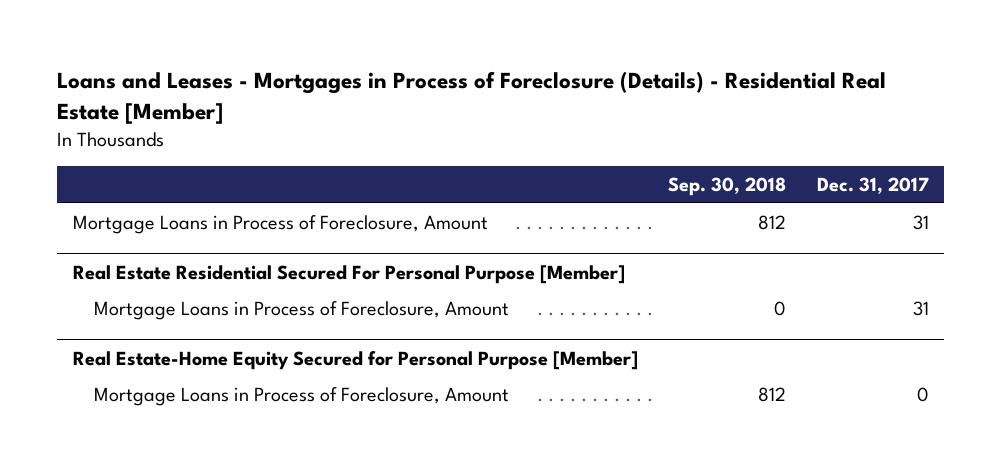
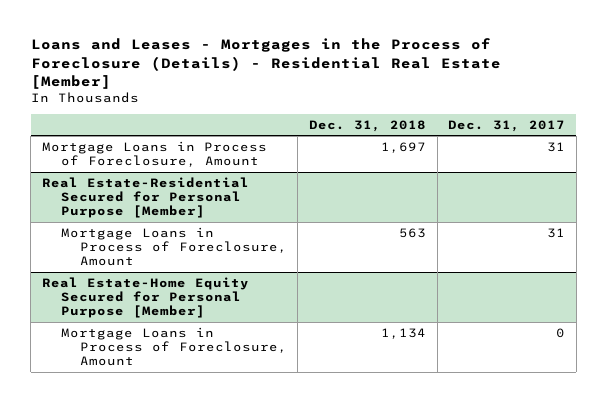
[57,71,887,125] Loans and Leases - Mortgages in Process of Foreclosure (Details) - Residential Real Estate [Member] -> [30,38,501,90] Loans and Leases - Mortgages in the Process of Foreclosure (Details) - Residential Real Estate [Member]
[668,176,787,196] Sep. 30, 2018 -> none
none -> [309,119,427,132] Dec. 31, 2018
[72,264,625,284] Real Estate Residential Secured For Personal Purpose [Member] -> [42,176,250,218] Real Estate-Residential Secured for Personal Purpose [Member]

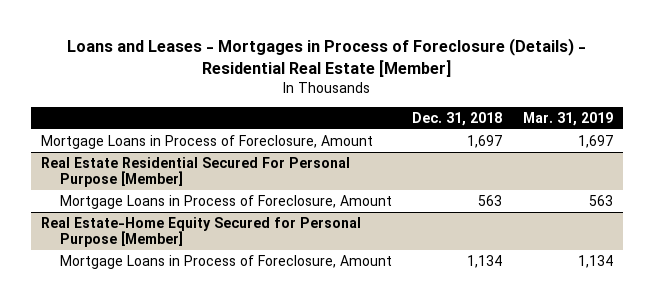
[30,38,501,90] Loans and Leases - Mortgages in the Process of Foreclosure (Details) - Residential Real Estate [Member] -> [66,38,586,78] Loans and Leases - Mortgages in Process of Foreclosure (Details) - Residential Real Estate [Member]
[448,119,566,132] Dec. 31, 2017 -> none
none -> [522,111,613,126] Mar. 31, 2019
[42,176,250,218] Real Estate-Residential Secured for Personal Purpose [Member] -> [41,156,351,188] Real Estate Residential Secured For Personal Purpose [Member]

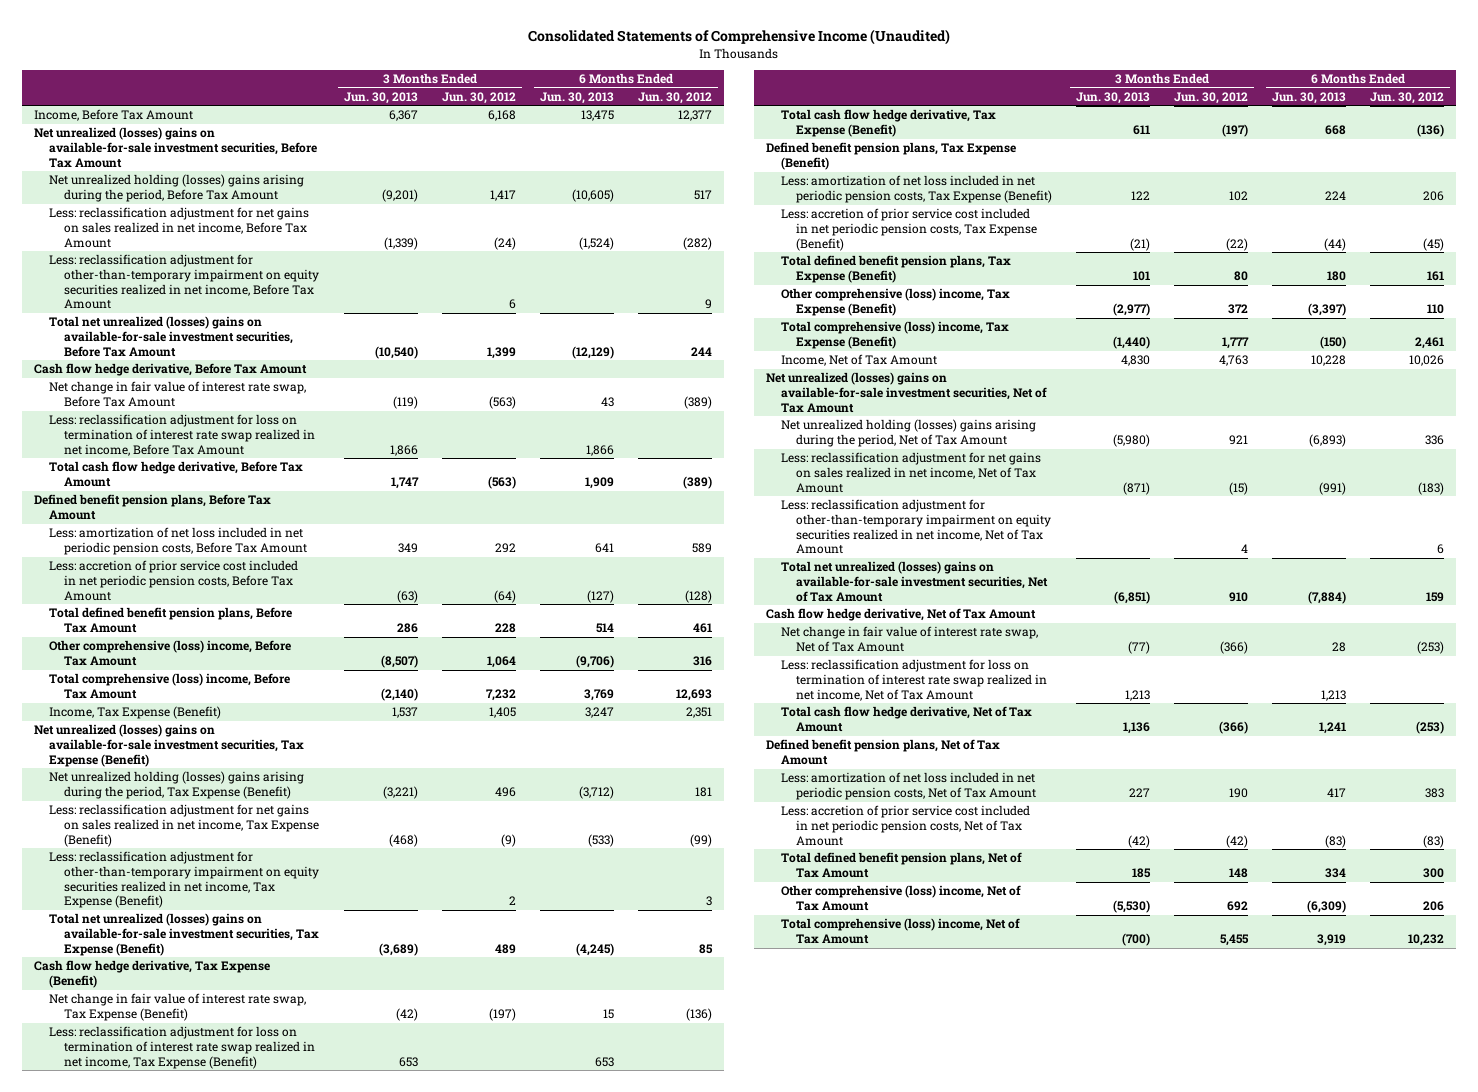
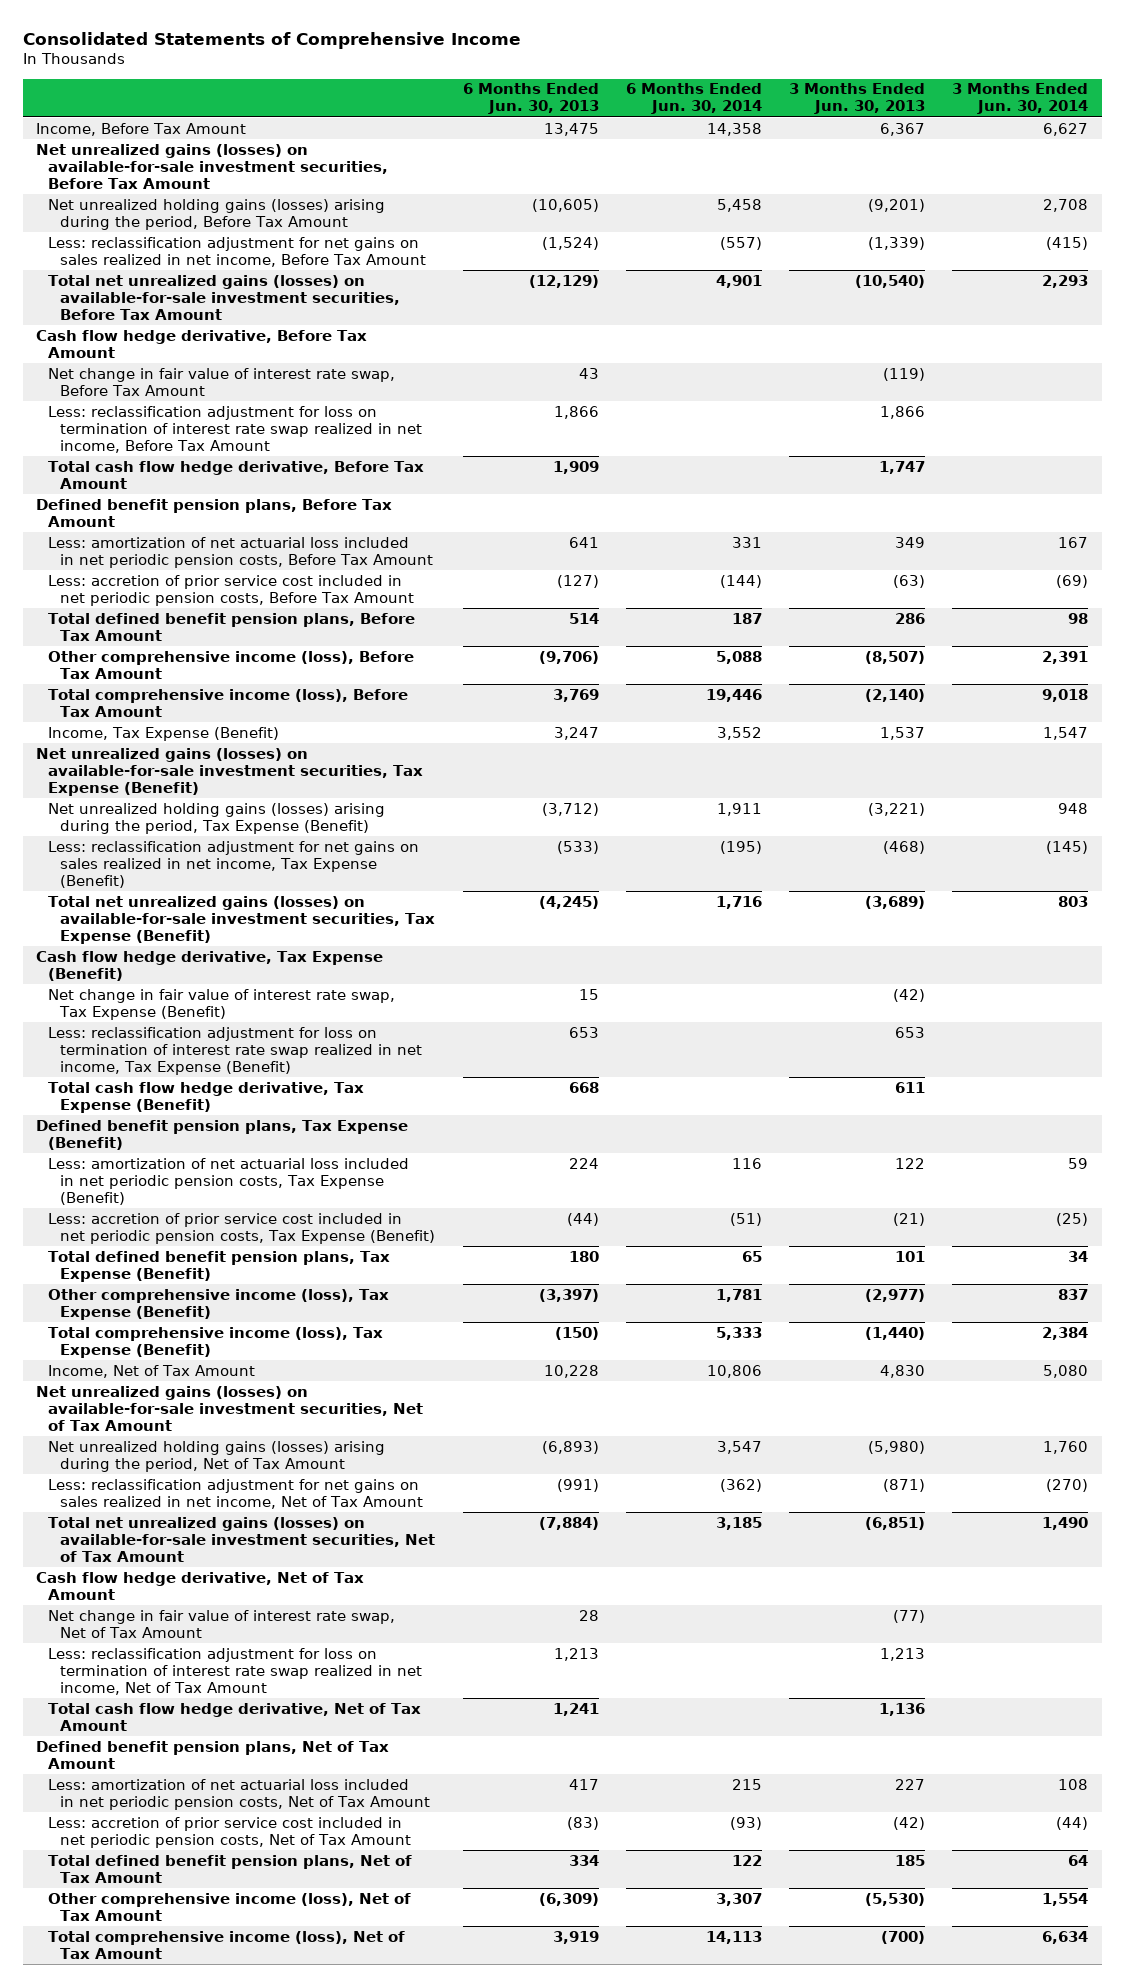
[528,29,951,46] Consolidated Statements of Comprehensive Income (Unaudited) -> [22,32,521,50] Consolidated Statements of Comprehensive Income
[441,91,516,104] Jun. 30, 2012 -> none
[637,91,712,104] Jun. 30, 2012 -> none
none -> [625,83,762,115] 6 Months Ended Jun. 30, 2014
none -> [952,83,1089,115] 3 Months Ended Jun. 30, 2014
[34,127,317,168] Net unrealized (losses) gains on available-for-sale investment securities, Before Tax Amount -> [36,143,389,189] Net unrealized gains (losses) on available-for-sale investment securities, Before Tax Amount
[48,174,304,202] Net unrealized holding (losses) gains arising during the period, Before Tax Amount -> [48,198,386,230] Net unrealized holding gains (losses) arising during the period, Before Tax Amount
[48,254,319,310] Less: reclassification adjustment for other-than-temporary impairment on equity securities realized in net income, Before Tax Amount -> none
[48,316,293,357] Total net unrealized (losses) gains on available-for-sale investment securities, Before Tax Amount -> [48,274,401,320] Total net unrealized gains (losses) on available-for-sale investment securities, Before Tax Amount
[48,527,307,555] Less: amortization of net loss included in net periodic pension costs, Before Tax Amount -> [48,536,434,568] Less: amortization of net actuarial loss included in net periodic pension costs, Before Tax Amount
[48,640,291,666] Other comprehensive (loss) income, Before Tax Amount -> [48,650,415,679] Other comprehensive income (loss), Before Tax Amount
[48,673,290,699] Total comprehensive (loss) income, Before Tax Amount -> [48,688,409,717] Total comprehensive income (loss), Before Tax Amount
[34,724,304,767] Net unrealized (losses) gains on available-for-sale investment securities, Tax Expense (Benefit) -> [36,747,424,796] Net unrealized gains (losses) on available-for-sale investment securities, Tax Expense (Benefit)
[48,771,304,799] Net unrealized holding (losses) gains arising during the period, Tax Expense (Benefit) -> [48,802,386,834] Net unrealized holding gains (losses) arising during the period, Tax Expense (Benefit)
[48,851,319,909] Less: reclassification adjustment for other-than-temporary impairment on equity securities realized in net income, Tax Expense (Benefit) -> none
[48,913,319,956] Total net unrealized (losses) gains on available-for-sale investment securities, Tax Expense (Benefit) -> [48,895,436,944] Total net unrealized gains (losses) on available-for-sale investment securities, Tax Expense (Benefit)
[780,175,1052,203] Less: amortization of net loss included in net periodic pension costs, Tax Expense (Benefit) -> [48,1157,410,1205] Less: amortization of net actuarial loss included in net periodic pension costs, Tax Expense (Benefit)
[780,288,1010,316] Other comprehensive (loss) income, Tax Expense (Benefit) -> [48,1288,390,1320] Other comprehensive income (loss), Tax Expense (Benefit)
[780,321,1009,349] Total comprehensive (loss) income, Tax Expense (Benefit) -> [48,1326,384,1358] Total comprehensive income (loss), Tax Expense (Benefit)
[766,372,1047,413] Net unrealized (losses) gains on available-for-sale investment securities, Net of Tax Amount -> [36,1385,424,1431] Net unrealized gains (losses) on available-for-sale investment securities, Net of Tax Amount
[780,419,1036,447] Net unrealized holding (losses) gains arising during the period, Net of Tax Amount -> [48,1440,386,1472] Net unrealized holding gains (losses) arising during the period, Net of Tax Amount
[780,499,1051,555] Less: reclassification adjustment for other-than-temporary impairment on equity securities realized in net income, Net of Tax Amount -> none
[780,561,1048,602] Total net unrealized (losses) gains on available-for-sale investment securities, Net of Tax Amount -> [48,1516,436,1562] Total net unrealized gains (losses) on available-for-sale investment securities, Net of Tax Amount
[780,772,1036,800] Less: amortization of net loss included in net periodic pension costs, Net of Tax Amount -> [48,1778,431,1810] Less: amortization of net actuarial loss included in net periodic pension costs, Net of Tax Amount
[780,885,1021,911] Other comprehensive (loss) income, Net of Tax Amount -> [48,1892,412,1921] Other comprehensive income (loss), Net of Tax Amount
[780,918,1020,944] Total comprehensive (loss) income, Net of Tax Amount -> [48,1930,406,1959] Total comprehensive income (loss), Net of Tax Amount

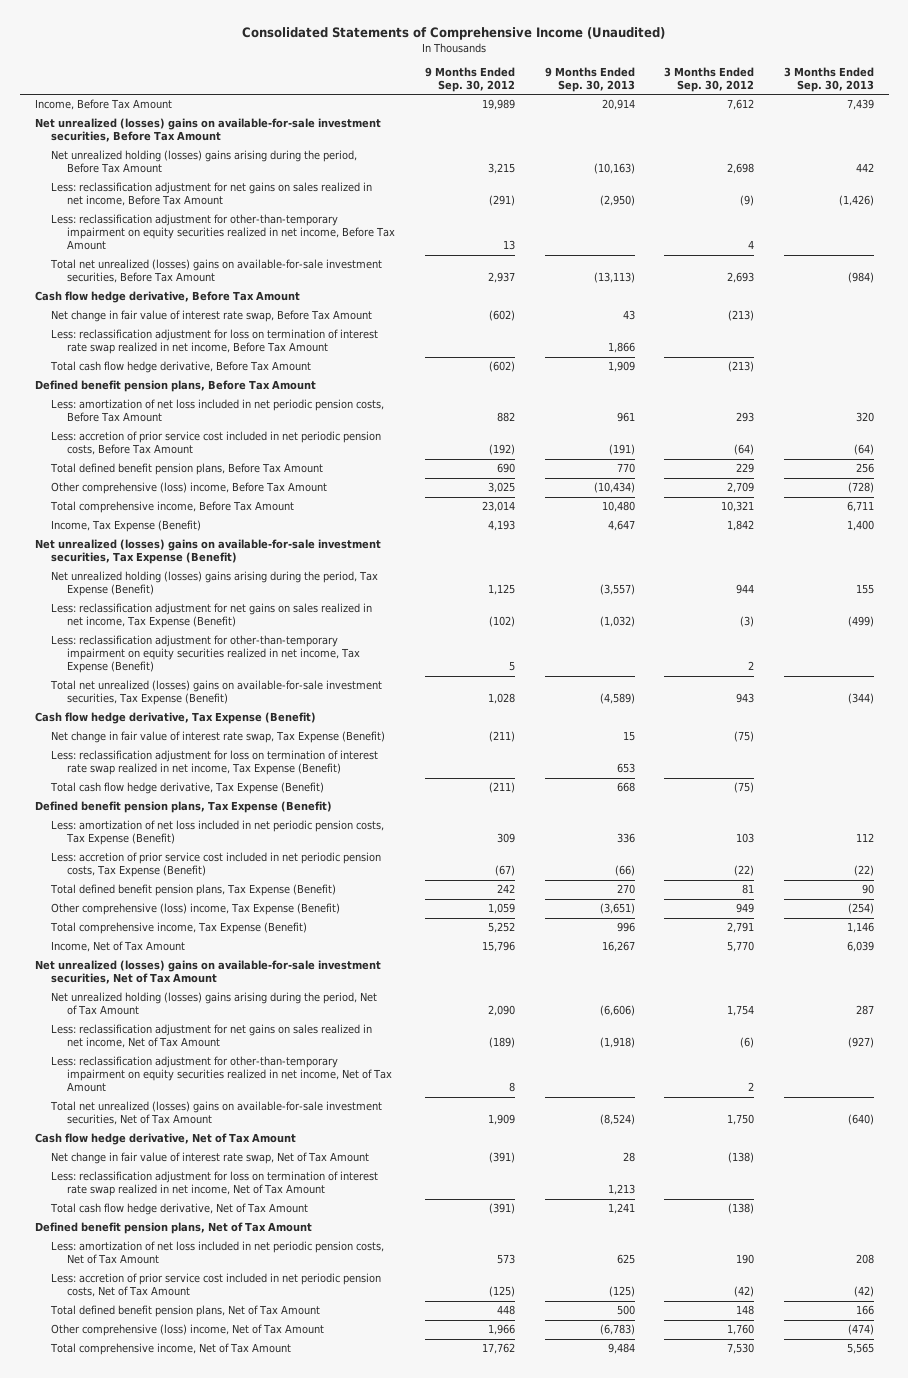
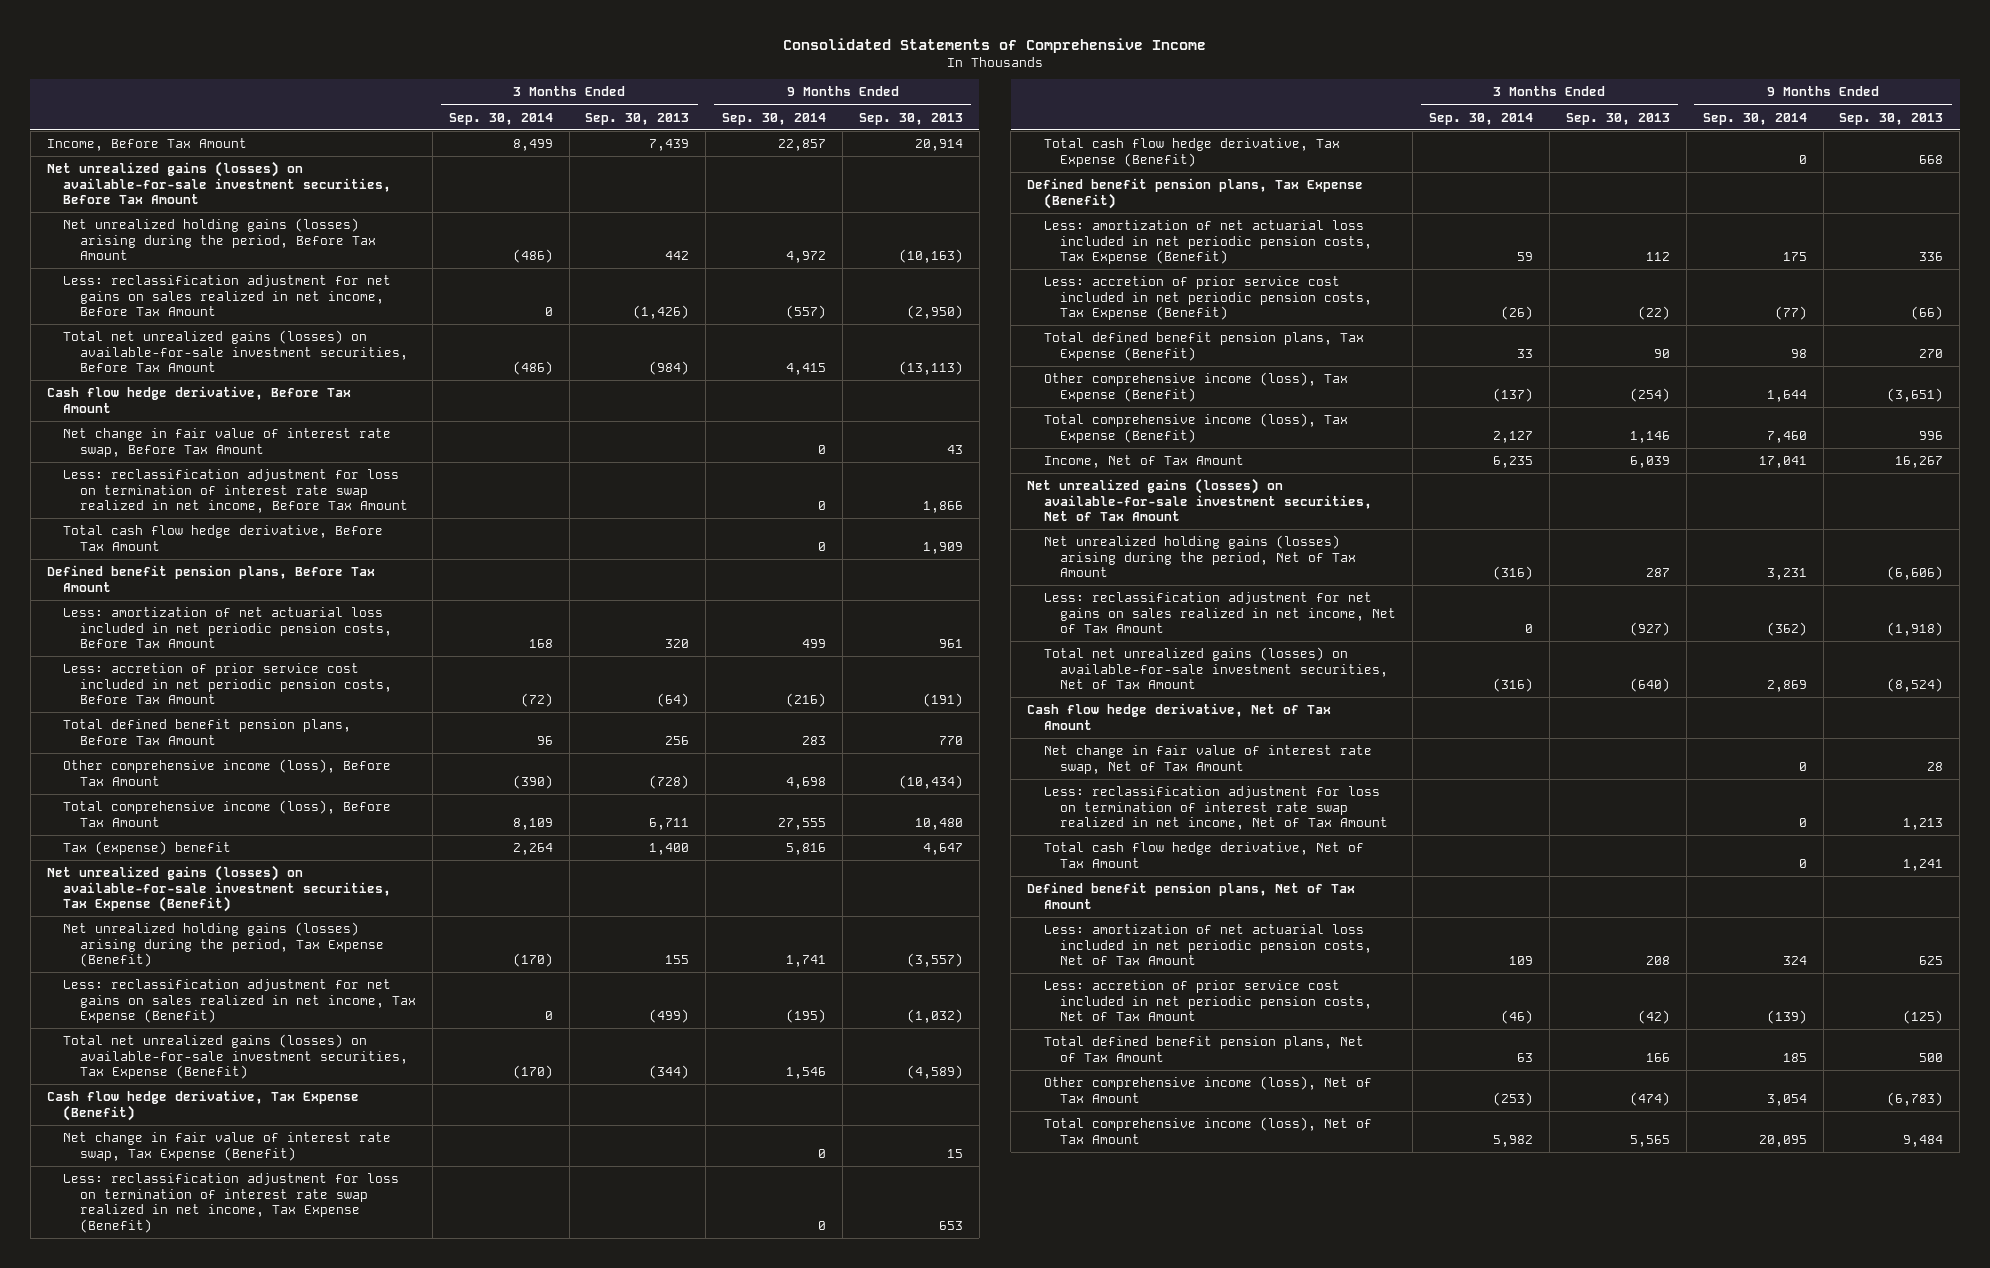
[242,26,666,40] Consolidated Statements of Comprehensive Income (Unaudited) -> [783,37,1207,53] Consolidated Statements of Comprehensive Income
[424,67,515,93] 9 Months Ended Sep. 30, 2012 -> none
[664,67,755,93] 3 Months Ended Sep. 30, 2012 -> none
none -> [448,112,553,125] Sep. 30, 2014
none -> [722,112,827,125] Sep. 30, 2014
[34,118,381,143] Net unrealized (losses) gains on available-for-sale investment securities, Before Tax Amount -> [46,161,392,205] Net unrealized gains (losses) on available-for-sale investment securities, Before Tax Amount
[50,150,357,174] Net unrealized holding (losses) gains arising during the period, Before Tax Amount -> [63,218,376,261] Net unrealized holding gains (losses) arising during the period, Before Tax Amount
[50,214,396,251] Less: reclassification adjustment for other-than-temporary impairment on equity securities realized in net income, Before Tax Amount -> none
[49,259,382,284] Total net unrealized (losses) gains on available-for-sale investment securities, Before Tax Amount -> [63,330,408,373] Total net unrealized gains (losses) on available-for-sale investment securities, Before Tax Amount
[50,399,384,423] Less: amortization of net loss included in net periodic pension costs, Before Tax Amount -> [63,607,392,649] Less: amortization of net actuarial loss included in net periodic pension costs, Before Tax Amount
[50,482,327,495] Other comprehensive (loss) income, Before Tax Amount -> [63,759,392,786] Other comprehensive income (loss), Before Tax Amount
[49,501,294,514] Total comprehensive income, Before Tax Amount -> [63,800,392,827] Total comprehensive income (loss), Before Tax Amount
[50,520,201,533] Income, Tax Expense (Benefit) -> [63,841,232,856] Tax (expense) benefit
[34,539,381,565] Net unrealized (losses) gains on available-for-sale investment securities, Tax Expense (Benefit) -> [46,865,392,913] Net unrealized gains (losses) on available-for-sale investment securities, Tax Expense (Benefit)
[50,571,378,597] Net unrealized holding (losses) gains arising during the period, Tax Expense (Benefit) -> [63,922,384,968] Net unrealized holding gains (losses) arising during the period, Tax Expense (Benefit)
[50,635,361,674] Less: reclassification adjustment for other-than-temporary impairment on equity securities realized in net income, Tax Expense (Benefit) -> none
[49,680,382,706] Total net unrealized (losses) gains on available-for-sale investment securities, Tax Expense (Benefit) -> [63,1034,408,1080] Total net unrealized gains (losses) on available-for-sale investment securities, Tax Expense (Benefit)
[50,820,384,846] Less: amortization of net loss included in net periodic pension costs, Tax Expense (Benefit) -> [1043,220,1373,265] Less: amortization of net actuarial loss included in net periodic pension costs, Tax Expense (Benefit)
[50,903,340,916] Other comprehensive (loss) income, Tax Expense (Benefit) -> [1043,372,1348,402] Other comprehensive income (loss), Tax Expense (Benefit)
[49,922,307,935] Total comprehensive income, Tax Expense (Benefit) -> [1043,413,1348,443] Total comprehensive income (loss), Tax Expense (Benefit)
[34,960,381,985] Net unrealized (losses) gains on available-for-sale investment securities, Net of Tax Amount -> [1027,478,1372,522] Net unrealized gains (losses) on available-for-sale investment securities, Net of Tax Amount
[50,992,377,1016] Net unrealized holding (losses) gains arising during the period, Net of Tax Amount -> [1043,535,1357,578] Net unrealized holding gains (losses) arising during the period, Net of Tax Amount
[50,1056,393,1093] Less: reclassification adjustment for other-than-temporary impairment on equity securities realized in net income, Net of Tax Amount -> none
[49,1101,382,1126] Total net unrealized (losses) gains on available-for-sale investment securities, Net of Tax Amount -> [1043,647,1389,690] Total net unrealized gains (losses) on available-for-sale investment securities, Net of Tax Amount
[50,1241,384,1265] Less: amortization of net loss included in net periodic pension costs, Net of Tax Amount -> [1043,924,1373,966] Less: amortization of net actuarial loss included in net periodic pension costs, Net of Tax Amount
[50,1324,324,1337] Other comprehensive (loss) income, Net of Tax Amount -> [1043,1076,1372,1103] Other comprehensive income (loss), Net of Tax Amount
[49,1343,291,1356] Total comprehensive income, Net of Tax Amount -> [1043,1117,1372,1144] Total comprehensive income (loss), Net of Tax Amount

